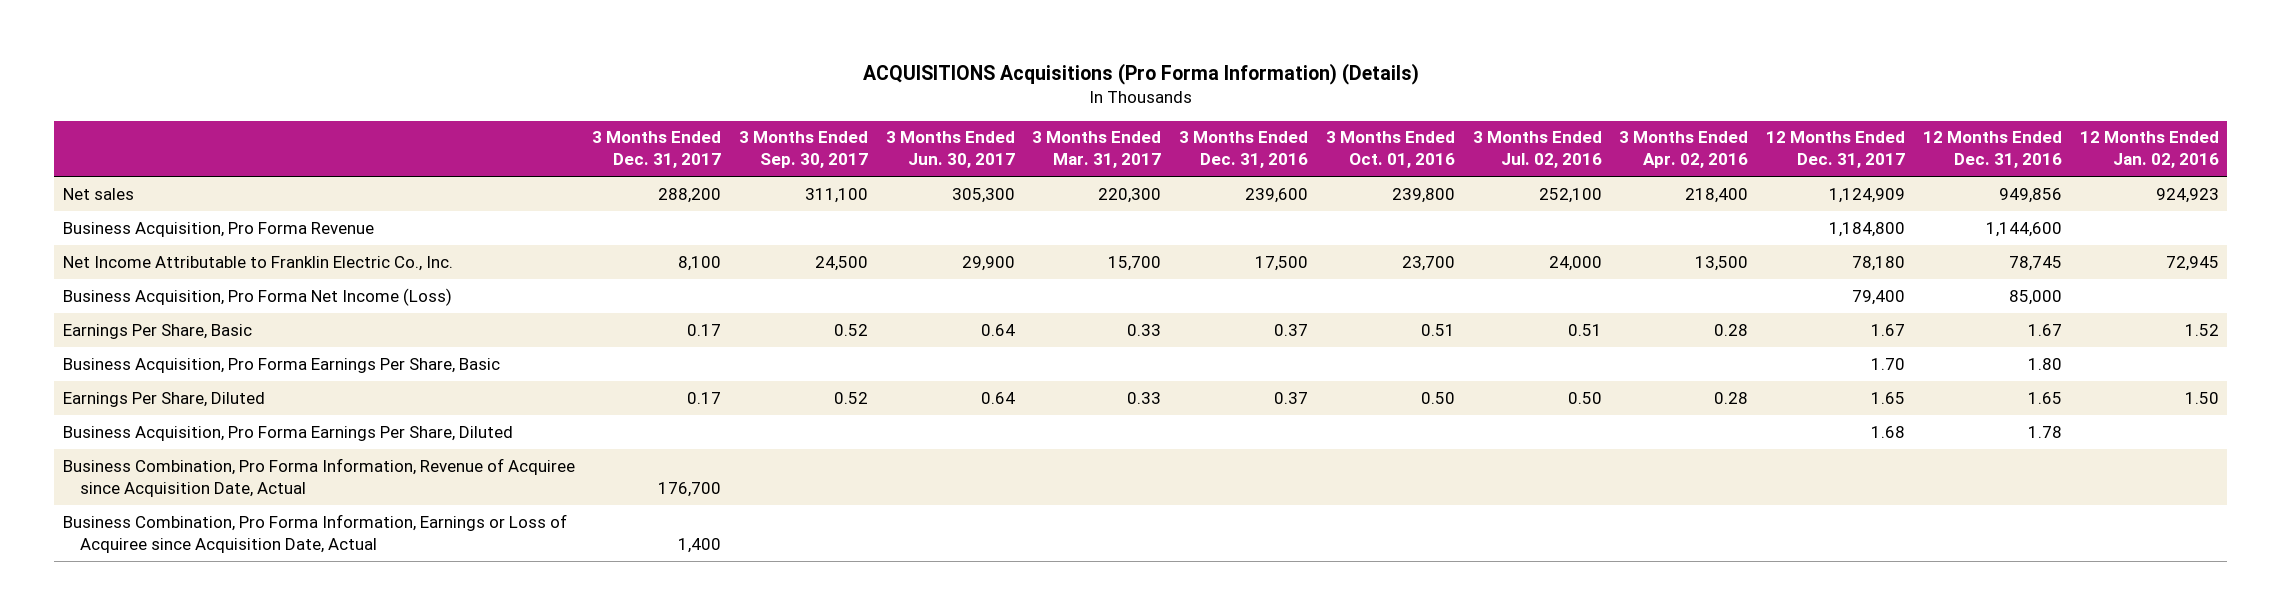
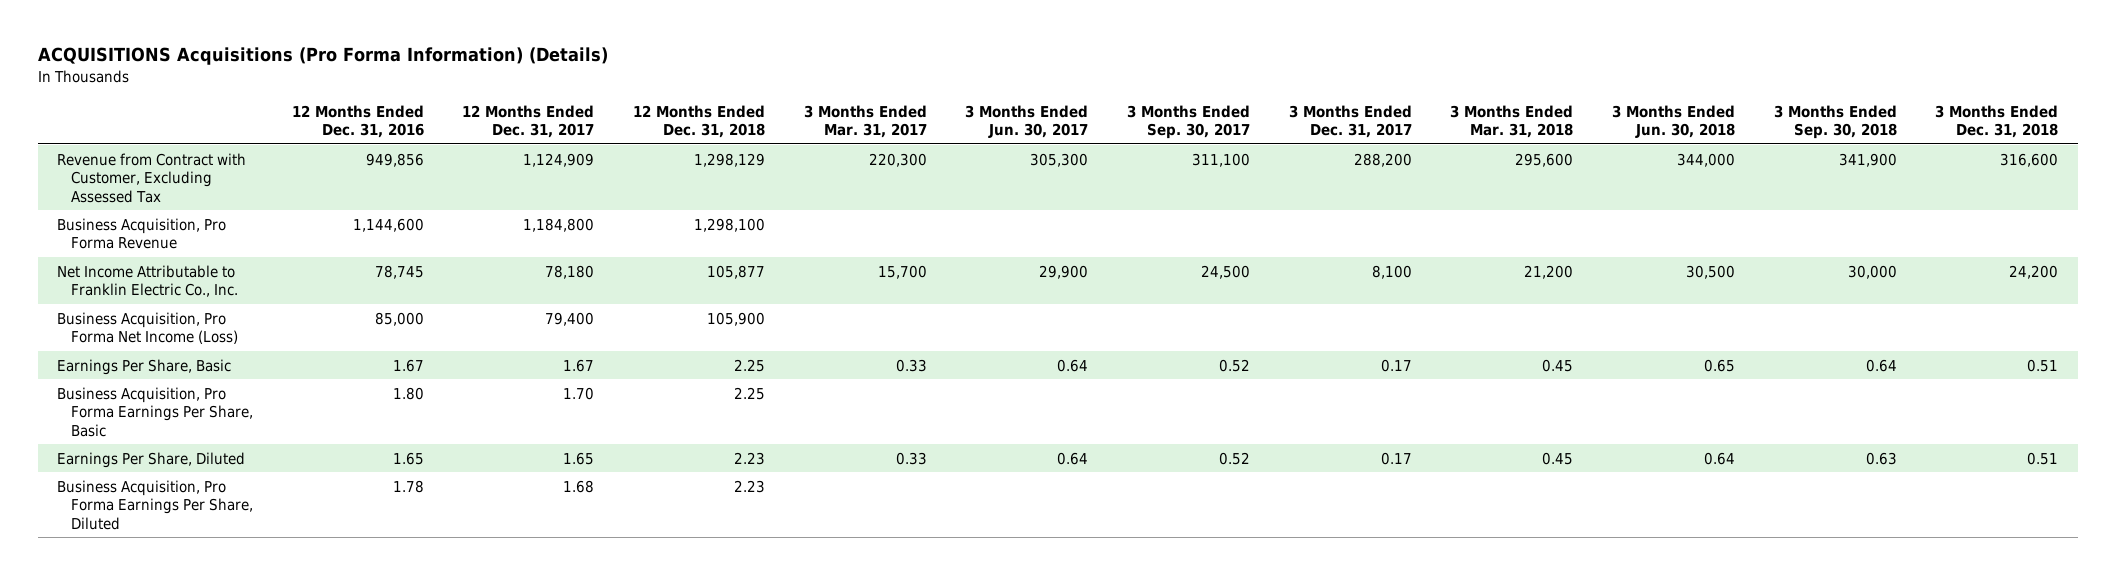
[1179,131,1309,169] 3 Months Ended Dec. 31, 2016 -> none
[1325,131,1455,169] 3 Months Ended Oct. 01, 2016 -> none
[1472,131,1602,169] 3 Months Ended Jul. 02, 2016 -> none
[1619,131,1749,169] 3 Months Ended Apr. 02, 2016 -> none
[2079,131,2219,169] 12 Months Ended Jan. 02, 2016 -> none
none -> [632,104,765,139] 12 Months Ended Dec. 31, 2018
none -> [1450,104,1574,139] 3 Months Ended Mar. 31, 2018
none -> [1612,104,1736,139] 3 Months Ended Jun. 30, 2018
none -> [1773,104,1897,140] 3 Months Ended Sep. 30, 2018
none -> [1935,104,2059,139] 3 Months Ended Dec. 31, 2018
[62,187,134,200] Net sales -> [57,152,247,203] Revenue from Contract with Customer, Excluding Assessed Tax
[62,457,575,497] Business Combination, Pro Forma Information, Revenue of Acquiree since Acquisition Date, Actual -> none
[62,513,567,553] Business Combination, Pro Forma Information, Earnings or Loss of Acquiree since Acquisition Date, Actual -> none

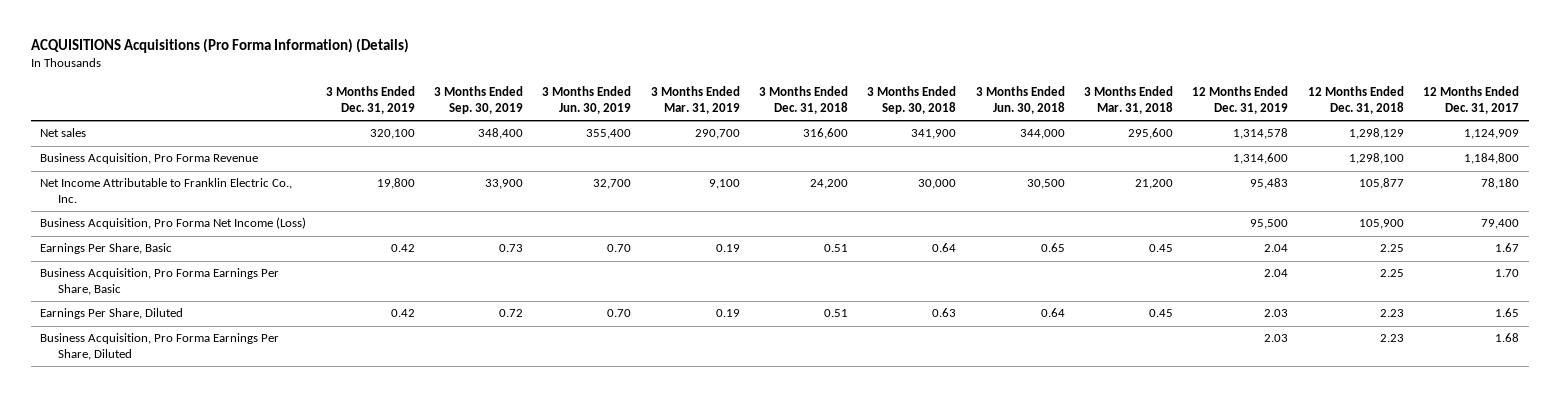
[291,104,424,139] 12 Months Ended Dec. 31, 2016 -> none
[803,104,927,139] 3 Months Ended Mar. 31, 2017 -> none
[965,104,1089,139] 3 Months Ended Jun. 30, 2017 -> none
[1126,104,1250,140] 3 Months Ended Sep. 30, 2017 -> none
[1288,104,1412,139] 3 Months Ended Dec. 31, 2017 -> none
none -> [325,86,415,115] 3 Months Ended Dec. 31, 2019
none -> [434,86,524,115] 3 Months Ended Sep. 30, 2019
none -> [542,86,632,115] 3 Months Ended Jun. 30, 2019
none -> [650,86,740,115] 3 Months Ended Mar. 31, 2019
none -> [1192,86,1289,115] 12 Months Ended Dec. 31, 2019
[57,152,247,203] Revenue from Contract with Customer, Excluding Assessed Tax -> [40,128,87,138] Net sales

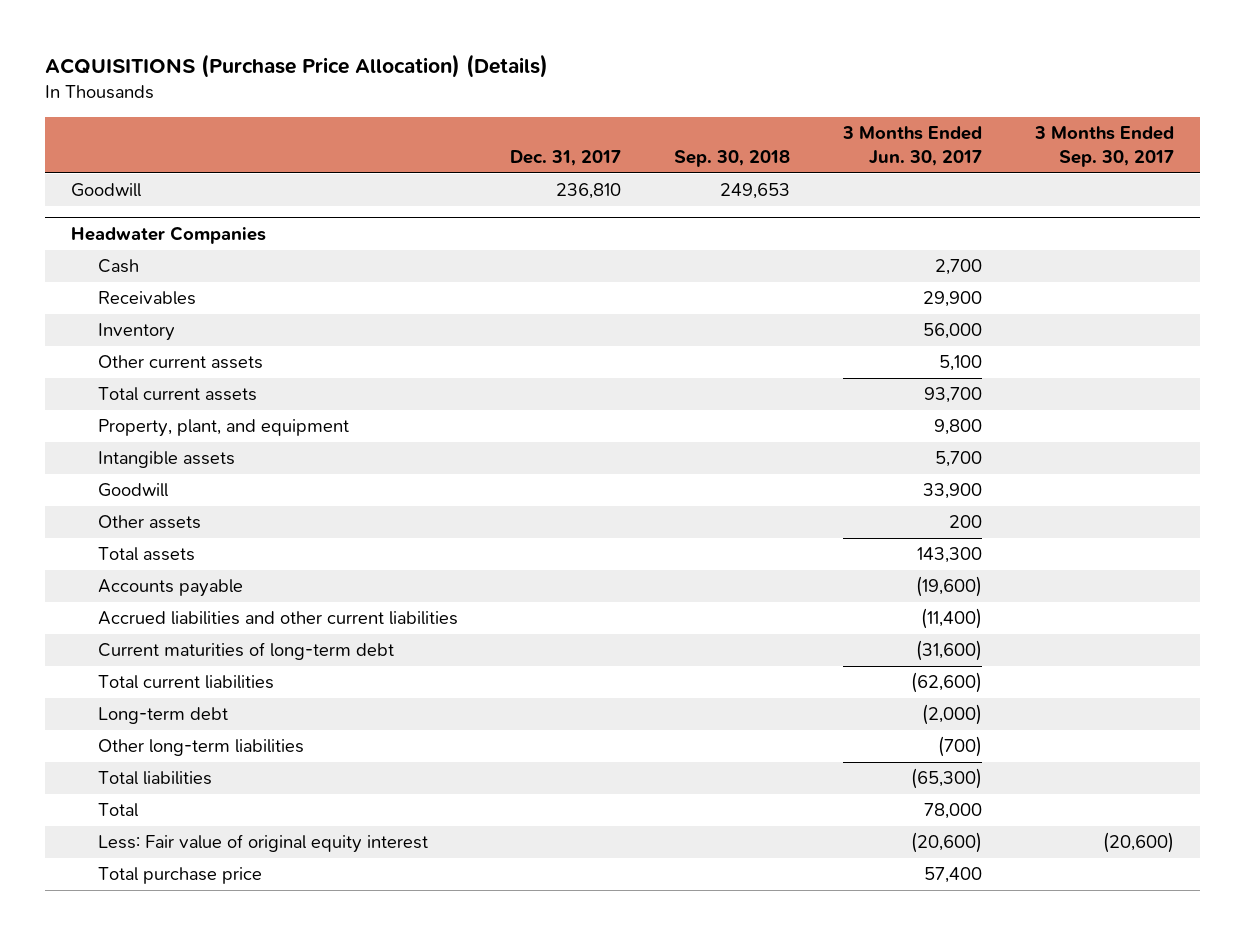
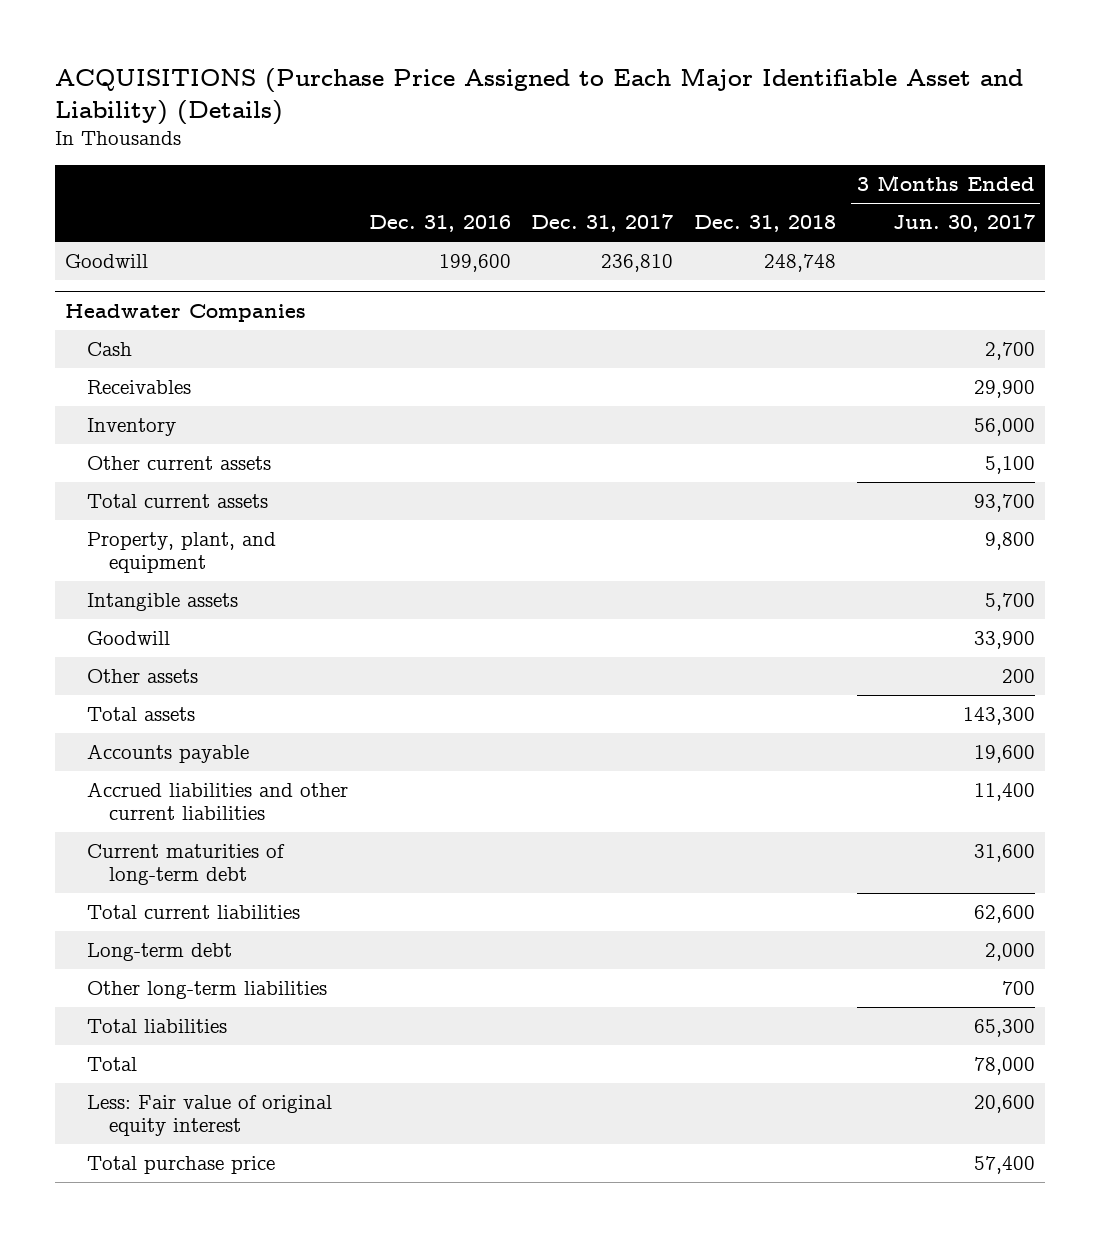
[44,54,548,79] ACQUISITIONS (Purchase Price Allocation) (Details) -> [54,68,1023,125] ACQUISITIONS (Purchase Price Assigned to Each Major Identifiable Asset and Liability) (Details)
[674,149,791,167] Sep. 30, 2018 -> none
[1033,126,1174,167] 3 Months Ended Sep. 30, 2017 -> none
none -> [368,215,511,233] Dec. 31, 2016
none -> [694,215,837,233] Dec. 31, 2018
[916,576,983,598] (19,600) -> [973,744,1035,763] 19,600
[921,608,983,630] (11,400) -> [973,782,1035,801] 11,400
[916,640,983,662] (31,600) -> [973,843,1035,862] 31,600
[911,672,983,694] (62,600) -> [973,904,1035,923] 62,600
[922,704,983,726] (2,000) -> [984,942,1035,961] 2,000
[938,736,983,758] (700) -> [1001,980,1035,995] 700
[911,768,983,790] (65,300) -> [973,1018,1035,1037] 65,300
[911,832,983,854] (20,600) -> [973,1094,1035,1113] 20,600

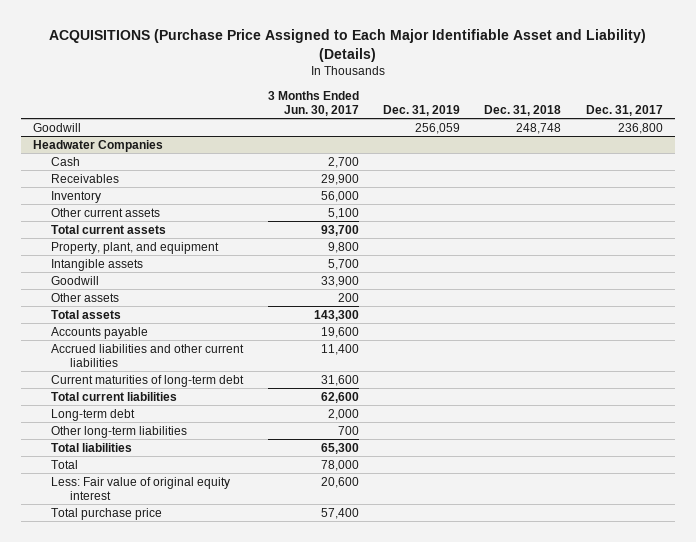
[368,215,511,233] Dec. 31, 2016 -> none
none -> [383,104,461,116] Dec. 31, 2019
[601,253,674,272] 236,810 -> [617,122,663,134] 236,800

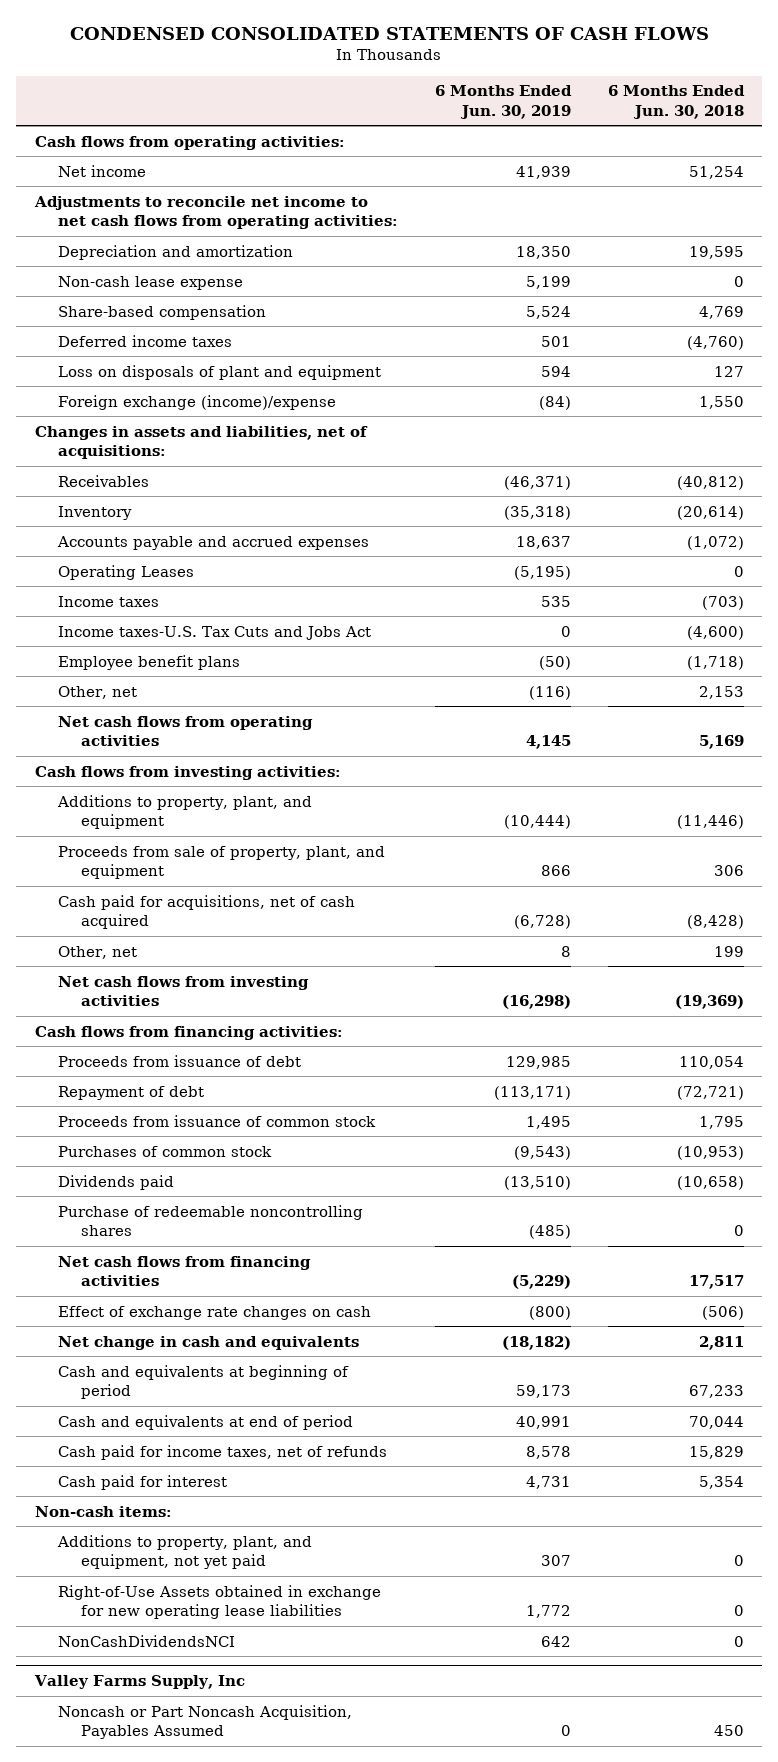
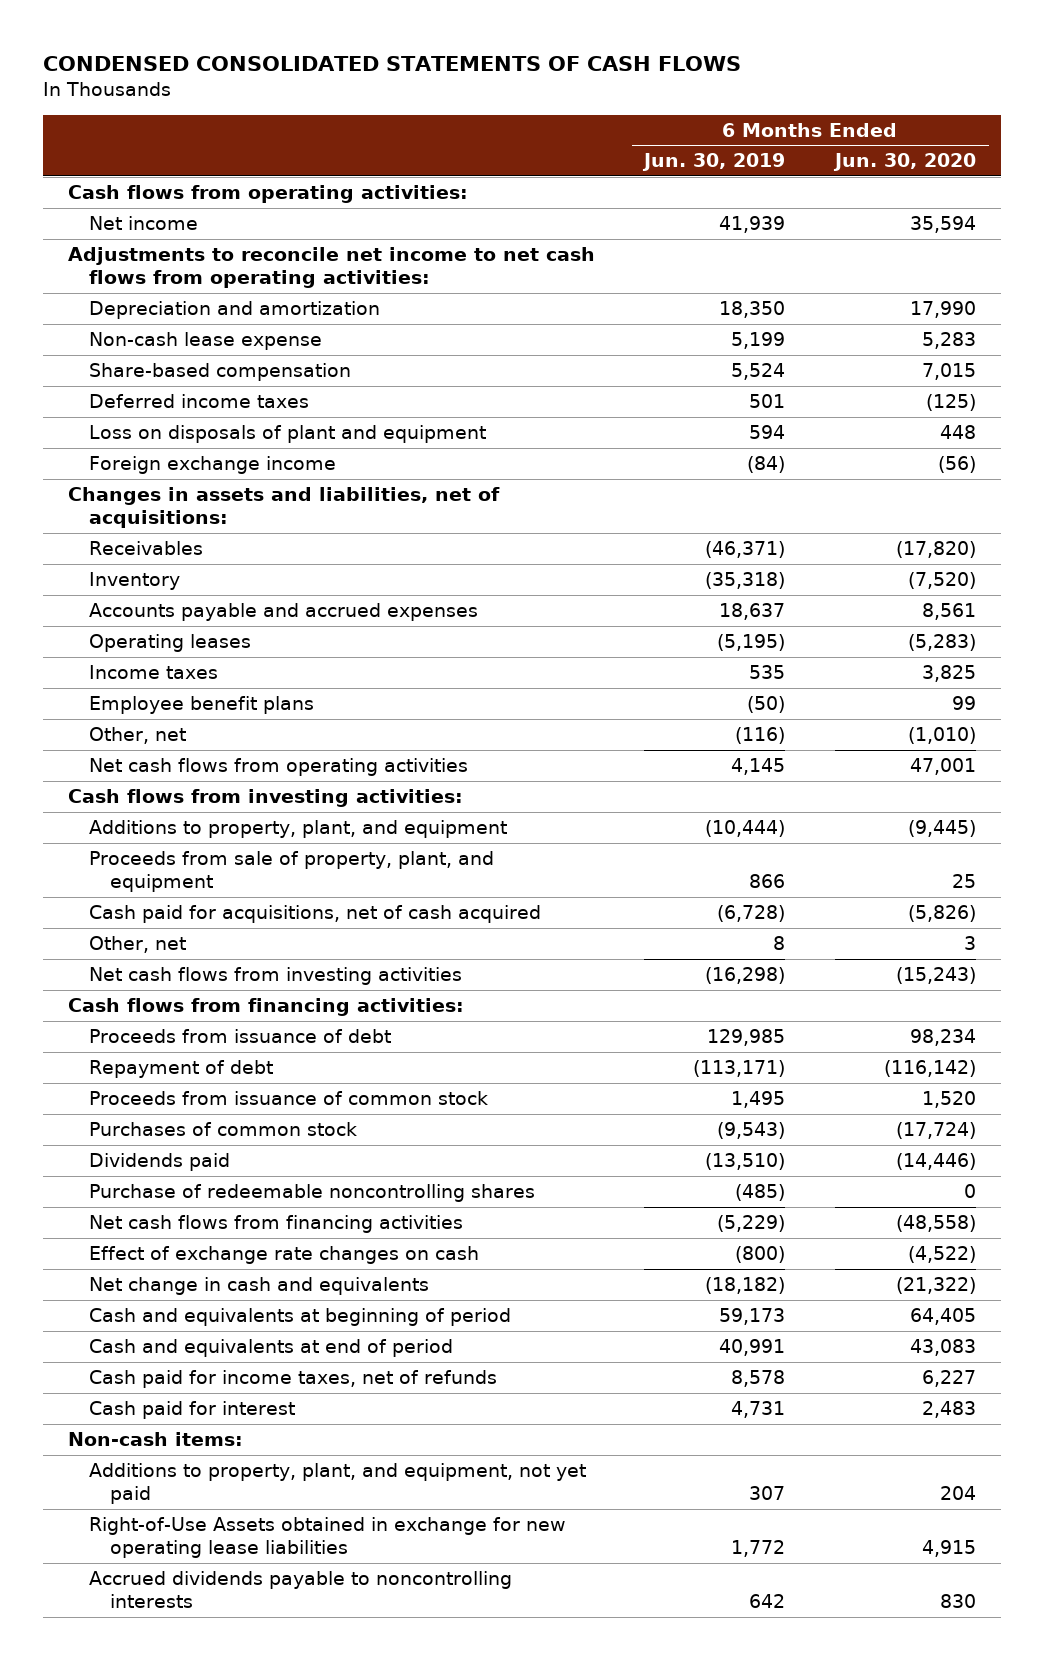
[607,85,745,119] 6 Months Ended Jun. 30, 2018 -> none
none -> [833,153,977,172] Jun. 30, 2020
[57,394,336,410] Foreign exchange (income)/expense -> [88,456,336,475] Foreign exchange income
[57,564,194,580] Operating Leases -> [88,634,251,653] Operating leases
[57,625,371,640] Income taxes-U.S. Tax Cuts and Jobs Act -> none
[33,1675,245,1690] Valley Farms Supply, Inc -> none
[57,1704,352,1740] Noncash or Part Noncash Acquisition, Payables Assumed -> none
[57,1634,235,1647] NonCashDividendsNCI -> [88,1571,512,1609] Accrued dividends payable to noncontrolling interests

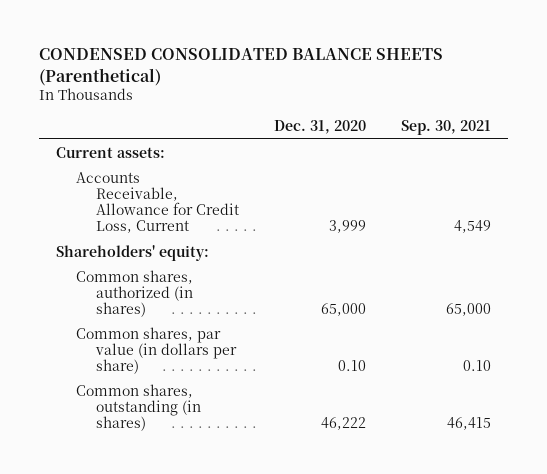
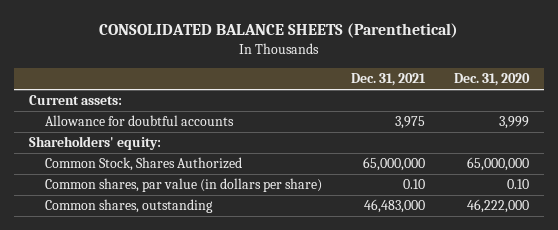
[38,48,443,86] CONDENSED CONSOLIDATED BALANCE SHEETS (Parenthetical) -> [98,23,458,39] CONSOLIDATED BALANCE SHEETS (Parenthetical)
[400,120,491,136] Sep. 30, 2021 -> none
none -> [350,73,426,87] Dec. 31, 2021
[76,171,240,234] Accounts Receivable, Allowance for Credit Loss, Current -> [44,115,234,127] Allowance for doubtful accounts
[76,269,194,318] Common shares, authorized (in shares) -> [44,157,242,172] Common Stock, Shares Authorized
[320,303,366,317] 65,000 -> [467,157,530,172] 65,000,000
[76,383,202,432] Common shares, outstanding (in shares) -> [44,199,213,214] Common shares, outstanding
[320,417,366,431] 46,222 -> [467,199,530,214] 46,222,000

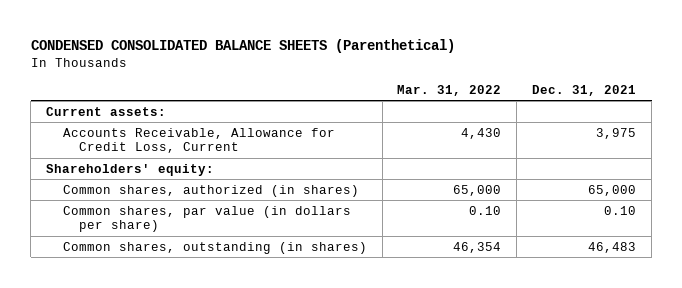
[98,23,458,39] CONSOLIDATED BALANCE SHEETS (Parenthetical) -> [30,39,455,54] CONDENSED CONSOLIDATED BALANCE SHEETS (Parenthetical)
[454,73,531,87] Dec. 31, 2020 -> none
none -> [397,84,502,96] Mar. 31, 2022
[44,115,234,127] Allowance for doubtful accounts -> [62,127,335,154] Accounts Receivable, Allowance for Credit Loss, Current
[44,157,242,172] Common Stock, Shares Authorized -> [62,184,359,197] Common shares, authorized (in shares)
[362,157,425,172] 65,000,000 -> [588,184,637,196] 65,000
[44,199,213,214] Common shares, outstanding -> [62,241,367,254] Common shares, outstanding (in shares)
[363,199,425,214] 46,483,000 -> [588,241,637,253] 46,483

